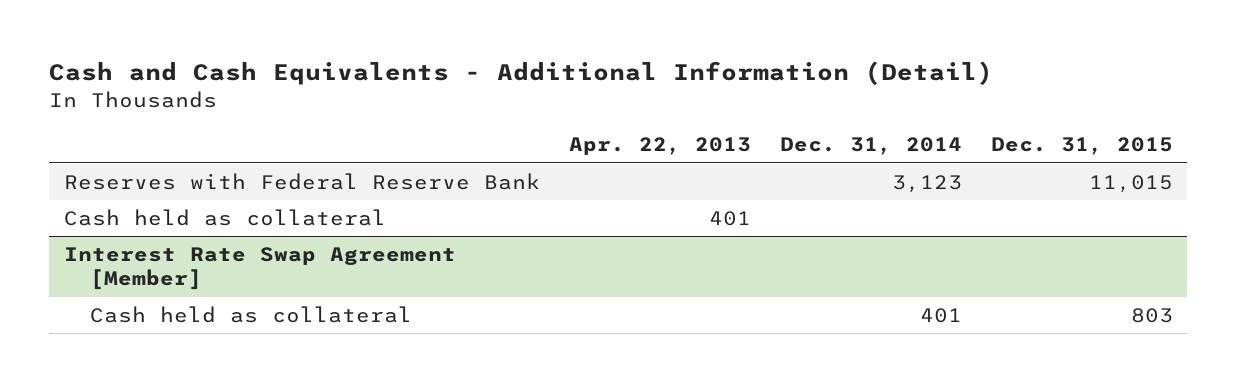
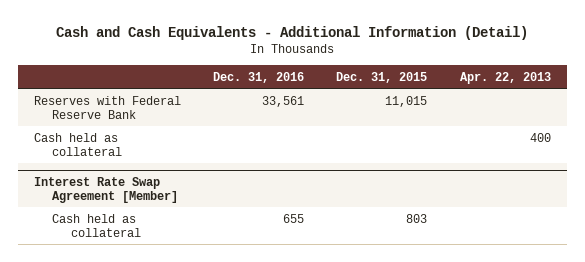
[779,137,962,156] Dec. 31, 2014 -> none
none -> [213,71,305,83] Dec. 31, 2016
[708,211,751,227] 401 -> [529,132,551,142] 400

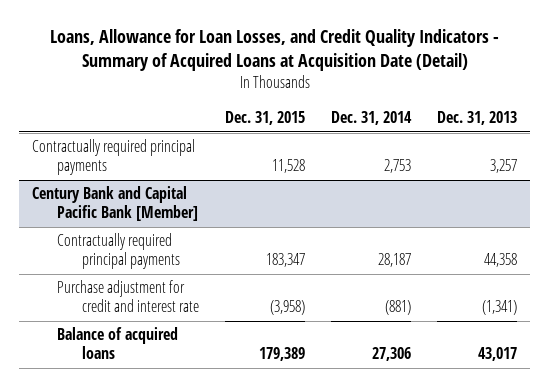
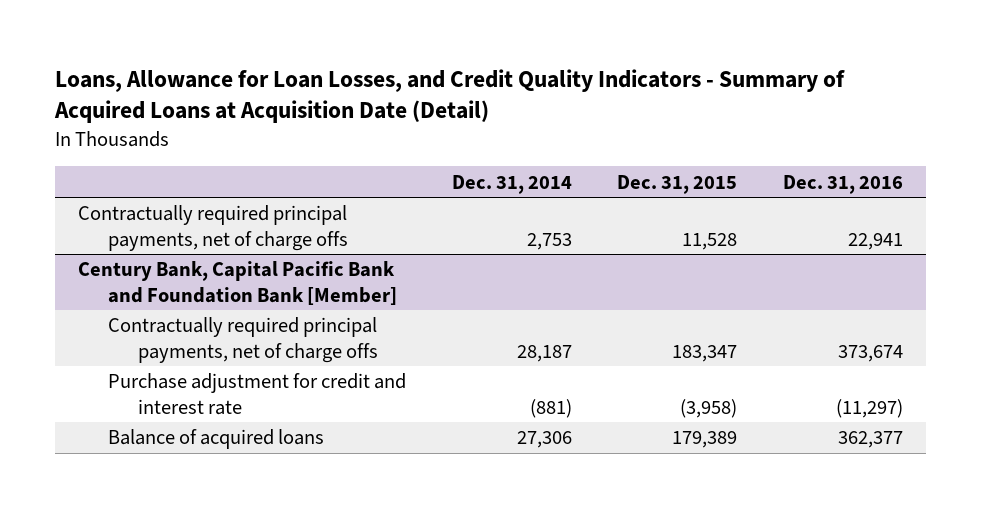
[437,111,518,126] Dec. 31, 2013 -> none
none -> [782,174,903,194] Dec. 31, 2016
[32,139,196,176] Contractually required principal payments -> [77,205,348,251] Contractually required principal payments, net of charge offs
[32,186,199,222] Century Bank and Capital Pacific Bank [Member] -> [77,261,397,305] Century Bank, Capital Pacific Bank and Foundation Bank [Member]
[57,233,180,270] Contractually required principal payments -> [107,317,378,363] Contractually required principal payments, net of charge offs

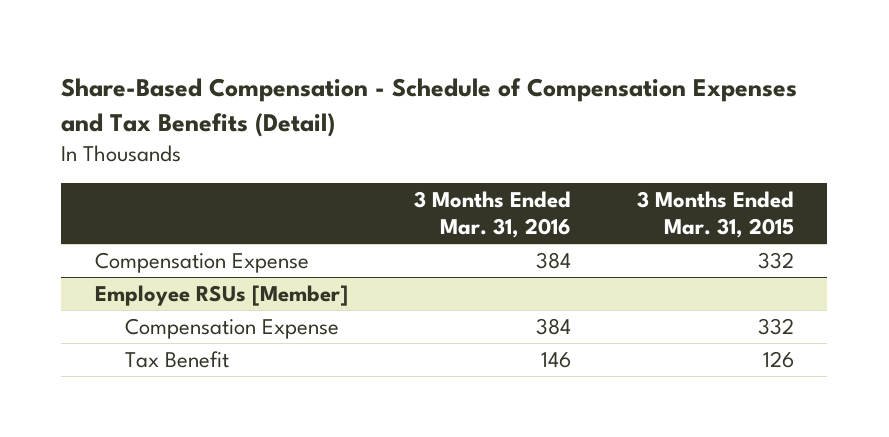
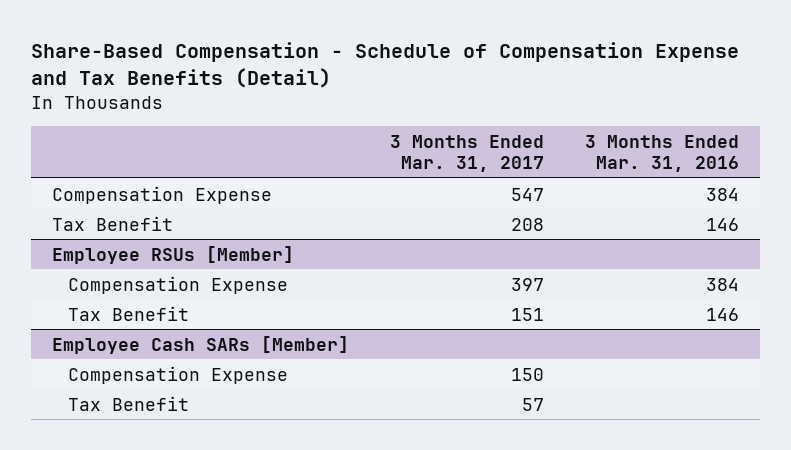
[61,78,798,137] Share-Based Compensation - Schedule of Compensation Expenses and Tax Benefits (Detail) -> [31,42,740,89] Share-Based Compensation - Schedule of Compensation Expense and Tax Benefits (Detail)
[637,191,795,238] 3 Months Ended Mar. 31, 2015 -> none
none -> [389,134,544,172] 3 Months Ended Mar. 31, 2017
none -> [51,215,173,231] Tax Benefit
none -> [51,335,349,354] Employee Cash SARs [Member]
none -> [68,365,289,384] Compensation Expense
none -> [68,395,190,411] Tax Benefit

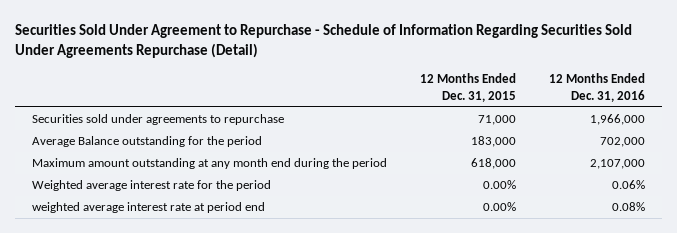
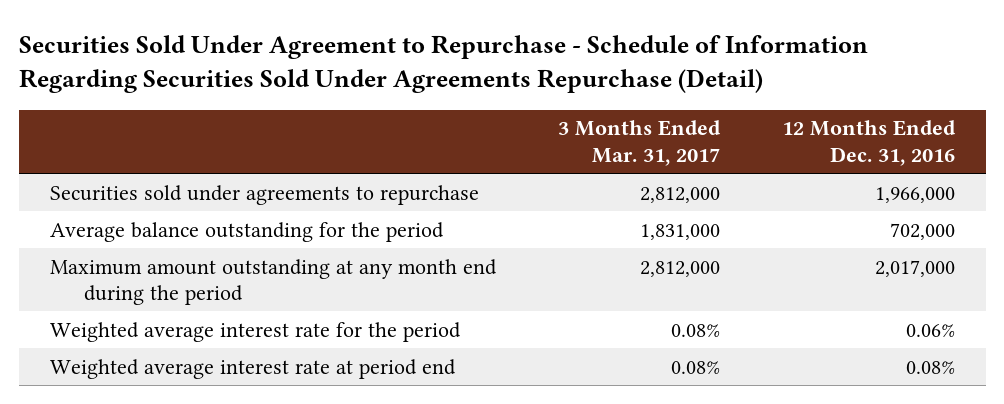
[419,73,516,102] 12 Months Ended Dec. 31, 2015 -> none
none -> [557,120,721,166] 3 Months Ended Mar. 31, 2017
[31,136,262,148] Average Balance outstanding for the period -> [49,221,444,242] Average balance outstanding for the period
[590,159,646,170] 2,107,000 -> [874,259,955,277] 2,017,000
[31,202,265,214] weighted average interest rate at period end -> [49,358,456,379] Weighted average interest rate at period end

